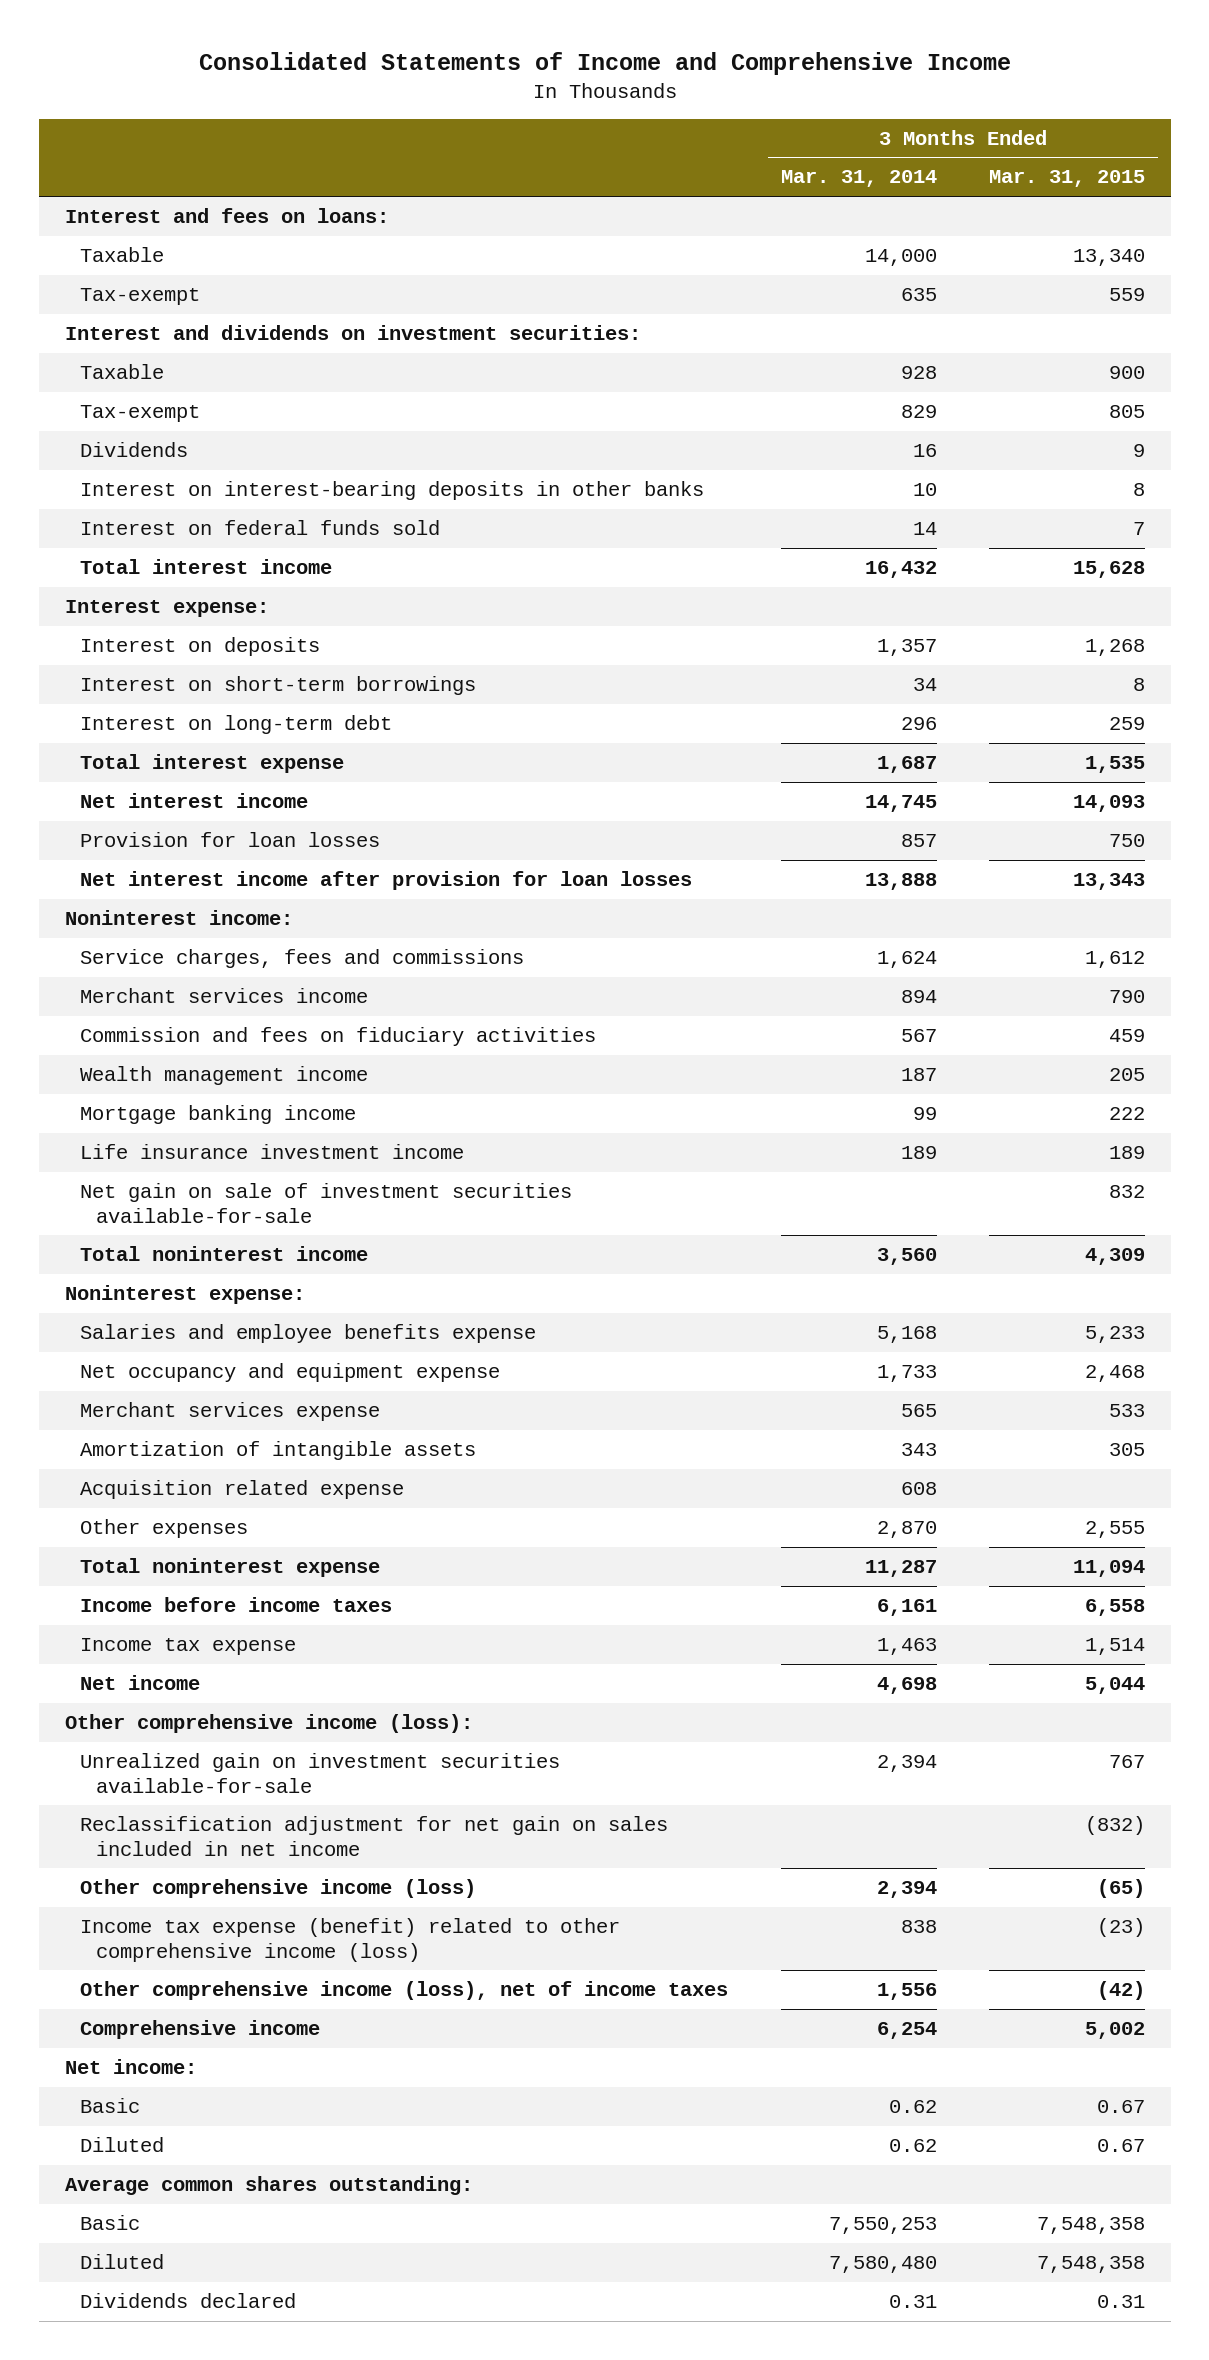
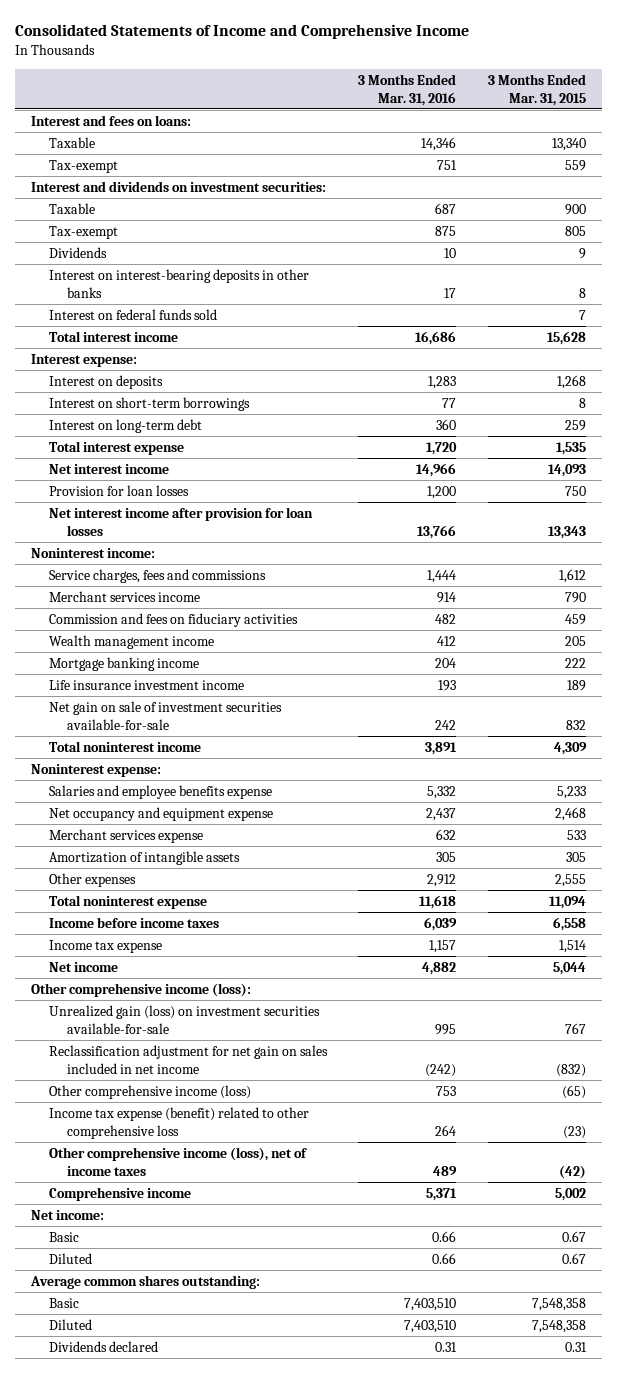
[780,170,937,188] Mar. 31, 2014 -> none
none -> [358,73,457,106] 3 Months Ended Mar. 31, 2016
[80,1480,405,1500] Acquisition related expense -> none
[80,1753,561,1793] Unrealized gain on investment securities available-for-sale -> [48,1004,320,1034] Unrealized gain (loss) on investment securities available-for-sale
[80,1918,621,1962] Income tax expense (benefit) related to other comprehensive income (loss) -> [48,1106,309,1139] Income tax expense (benefit) related to other comprehensive loss

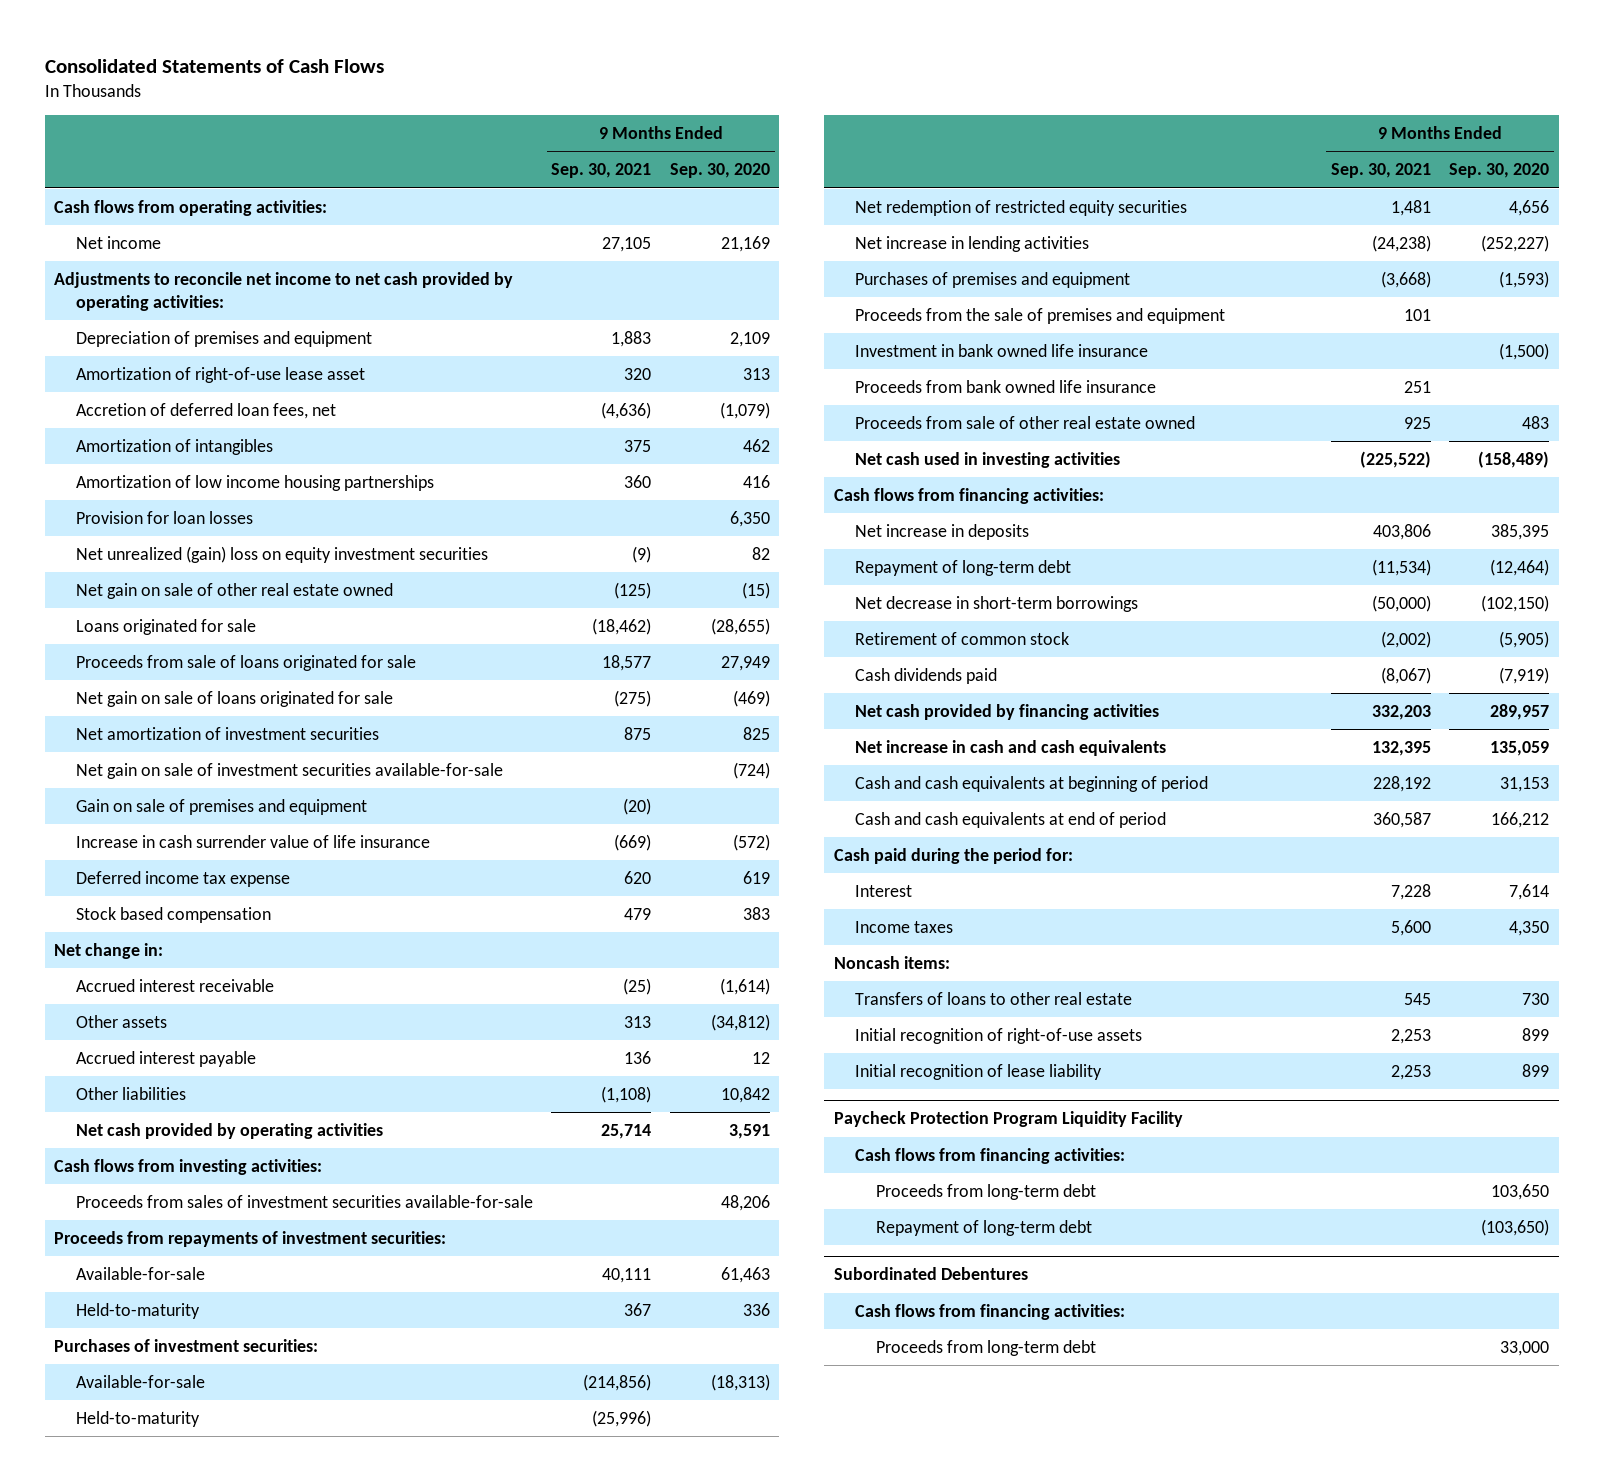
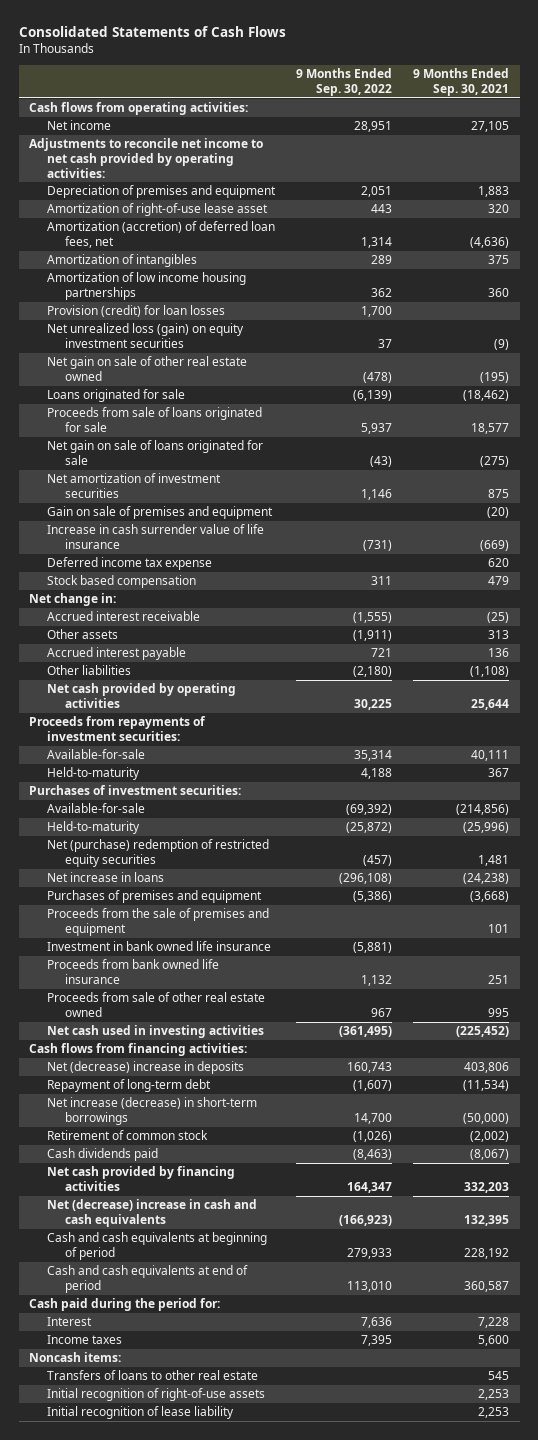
[670,163,771,179] Sep. 30, 2020 -> none
none -> [296,68,393,96] 9 Months Ended Sep. 30, 2022
[75,403,336,420] Accretion of deferred loan fees, net -> [46,221,275,248] Amortization (accretion) of deferred loan fees, net
[75,511,253,525] Provision for loan losses -> [46,305,225,318] Provision (credit) for loan losses
[75,546,488,564] Net unrealized (gain) loss on equity investment securities -> [46,323,244,348] Net unrealized loss (gain) on equity investment securities
[614,582,652,600] (125) -> [480,371,510,383] (195)
[75,763,503,780] Net gain on sale of investment securities available-for-sale -> none
[54,1159,323,1176] Cash flows from investing activities: -> none
[75,1195,533,1209] Proceeds from sales of investment securities available-for-sale -> none
[601,1124,652,1140] 25,714 -> [471,698,510,710] 25,644
[854,200,1187,217] Net redemption of restricted equity securities -> [46,839,269,867] Net (purchase) redemption of restricted equity securities
[854,236,1089,253] Net increase in lending activities -> [46,872,164,883] Net increase in loans
[1403,417,1431,430] 925 -> [488,1007,510,1017] 995
[1359,451,1431,469] (225,522) -> [456,1026,510,1038] (225,452)
[854,524,1029,541] Net increase in deposits -> [46,1061,244,1075] Net (decrease) increase in deposits
[854,596,1138,613] Net decrease in short-term borrowings -> [46,1097,257,1125] Net increase (decrease) in short-term borrowings
[854,740,1166,757] Net increase in cash and cash equivalents -> [46,1199,257,1227] Net (decrease) increase in cash and cash equivalents
[833,1111,1183,1128] Paycheck Protection Program Liquidity Facility -> none
[854,1148,1125,1165] Cash flows from financing activities: -> none
[876,1184,1097,1201] Proceeds from long-term debt -> none
[876,1220,1093,1237] Repayment of long-term debt -> none
[833,1267,1028,1281] Subordinated Debentures -> none
[854,1304,1125,1321] Cash flows from financing activities: -> none
[876,1340,1097,1357] Proceeds from long-term debt -> none

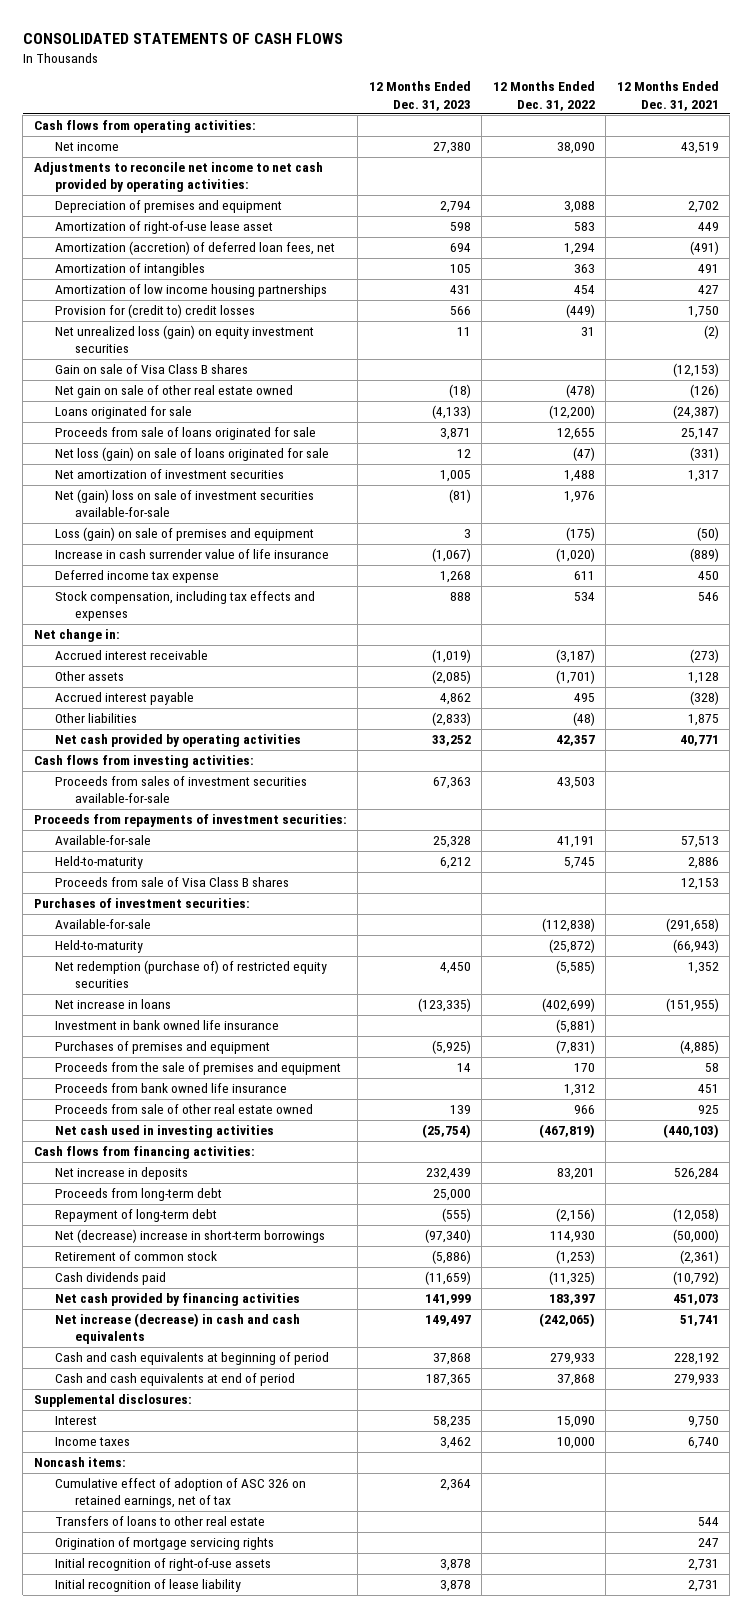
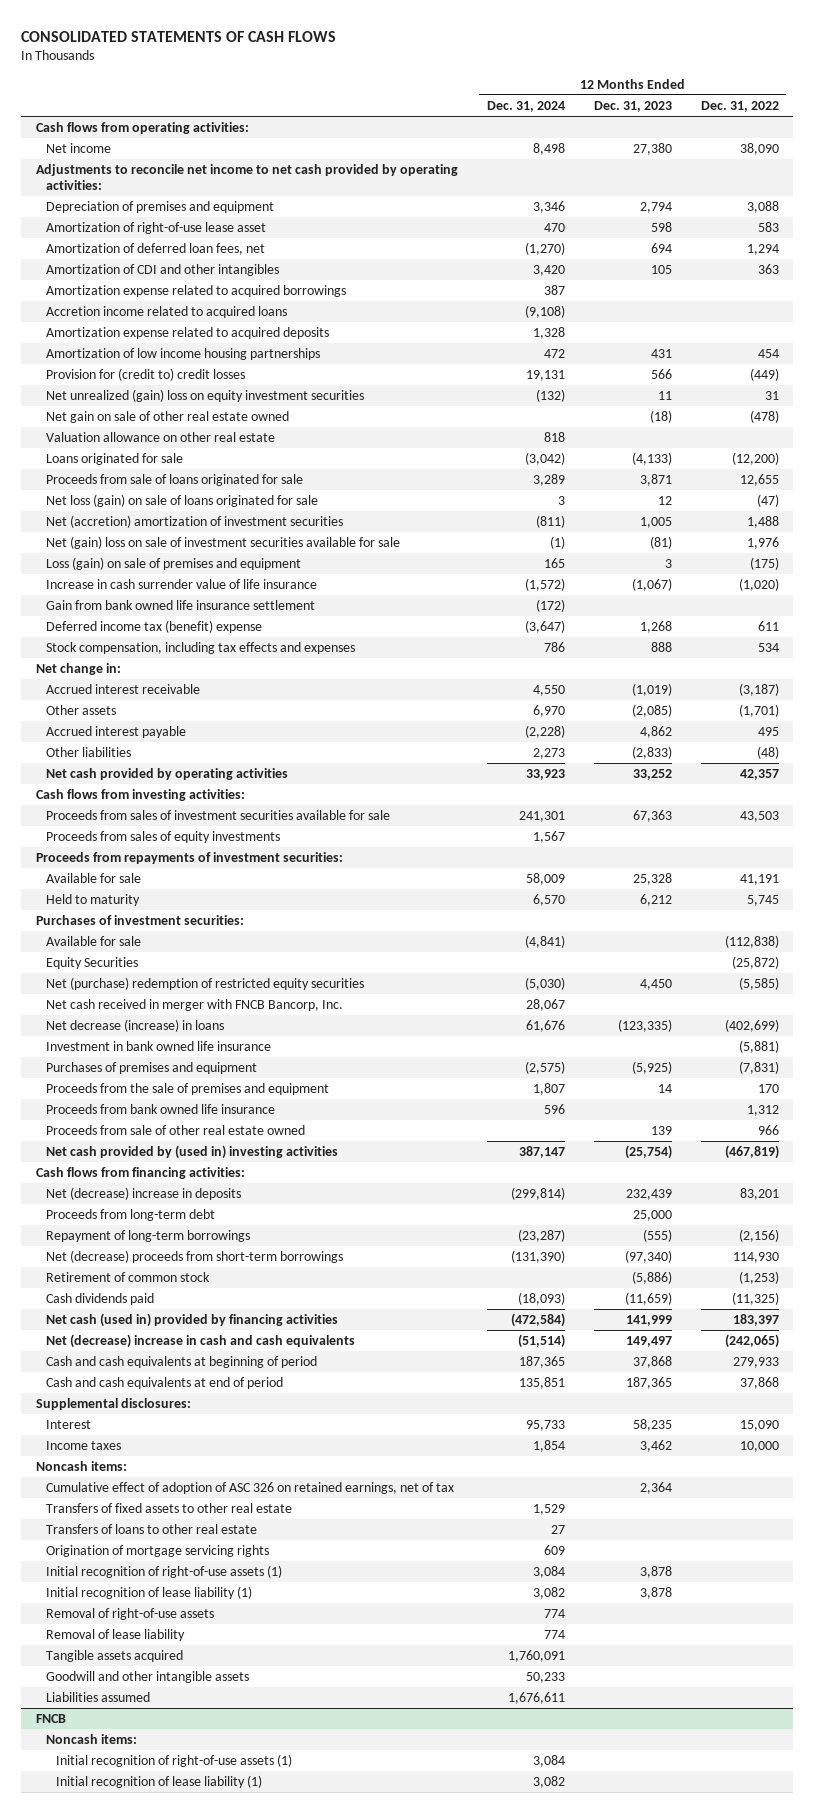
[616,81,719,111] 12 Months Ended Dec. 31, 2021 -> none
none -> [486,100,565,112] Dec. 31, 2024
[54,241,335,256] Amortization (accretion) of deferred loan fees, net -> [45,242,265,255] Amortization of deferred loan fees, net
[54,263,205,277] Amortization of intangibles -> [45,263,279,276] Amortization of CDI and other intangibles
none -> [45,284,346,297] Amortization expense related to acquired borrowings
none -> [45,305,287,318] Accretion income related to acquired loans
none -> [45,326,329,339] Amortization expense related to acquired deposits
[54,364,248,375] Gain on sale of Visa Class B shares -> none
[54,325,314,354] Net unrealized loss (gain) on equity investment securities -> [45,388,364,402] Net unrealized (gain) loss on equity investment securities
none -> [45,431,275,442] Valuation allowance on other real estate
[54,469,284,480] Net amortization of investment securities -> [45,514,343,528] Net (accretion) amortization of investment securities
[54,489,314,518] Net (gain) loss on sale of investment securities available-for-sale -> [45,535,400,549] Net (gain) loss on sale of investment securities available for sale
none -> [45,599,315,610] Gain from bank owned life insurance settlement
[54,570,219,584] Deferred income tax expense -> [45,619,262,633] Deferred income tax (benefit) expense
[54,776,307,804] Proceeds from sales of investment securities available-for-sale -> [45,809,390,820] Proceeds from sales of investment securities available for sale
none -> [45,830,280,843] Proceeds from sales of equity investments
[54,877,289,888] Proceeds from sale of Visa Class B shares -> none
[54,835,151,846] Available-for-sale -> [45,872,141,883] Available for sale
[54,856,143,870] Held-to-maturity -> [45,893,140,906] Held to maturity
[54,919,151,930] Available-for-sale -> [45,935,141,946] Available for sale
[54,940,143,954] Held-to-maturity -> [45,956,138,969] Equity Securities
[54,960,327,989] Net redemption (purchase of) of restricted equity securities -> [45,976,364,990] Net (purchase) redemption of restricted equity securities
none -> [45,998,343,1011] Net cash received in merger with FNCB Bancorp, Inc.
[54,999,171,1010] Net increase in loans -> [45,1018,224,1032] Net decrease (increase) in loans
[54,1125,274,1139] Net cash used in investing activities -> [45,1144,338,1159] Net cash provided by (used in) investing activities
[54,1167,188,1181] Net increase in deposits -> [45,1186,241,1200] Net (decrease) increase in deposits
[54,1209,217,1223] Repayment of long-term debt -> [45,1229,250,1242] Repayment of long-term borrowings
[54,1229,325,1244] Net (decrease) increase in short-term borrowings -> [45,1249,343,1263] Net (decrease) proceeds from short-term borrowings
[54,1293,300,1307] Net cash provided by financing activities -> [45,1312,338,1327] Net cash (used in) provided by financing activities
[54,1313,300,1345] Net increase (decrease) in cash and cash equivalents -> [45,1333,355,1348] Net (decrease) increase in cash and cash equivalents
none -> [45,1502,292,1513] Transfers of fixed assets to other real estate
[54,1558,271,1572] Initial recognition of right-of-use assets -> [45,1564,282,1578] Initial recognition of right-of-use assets (1)
[54,1579,241,1593] Initial recognition of lease liability -> [45,1585,252,1599] Initial recognition of lease liability (1)
none -> [45,1607,214,1620] Removal of right-of-use assets
none -> [45,1628,185,1641] Removal of lease liability
none -> [45,1649,183,1662] Tangible assets acquired
none -> [45,1670,249,1683] Goodwill and other intangible assets
none -> [45,1691,150,1702] Liabilities assumed
none -> [35,1713,66,1723] FNCB
none -> [45,1733,137,1744] Noncash items:
none -> [55,1753,292,1767] Initial recognition of right-of-use assets (1)
none -> [55,1774,262,1788] Initial recognition of lease liability (1)

